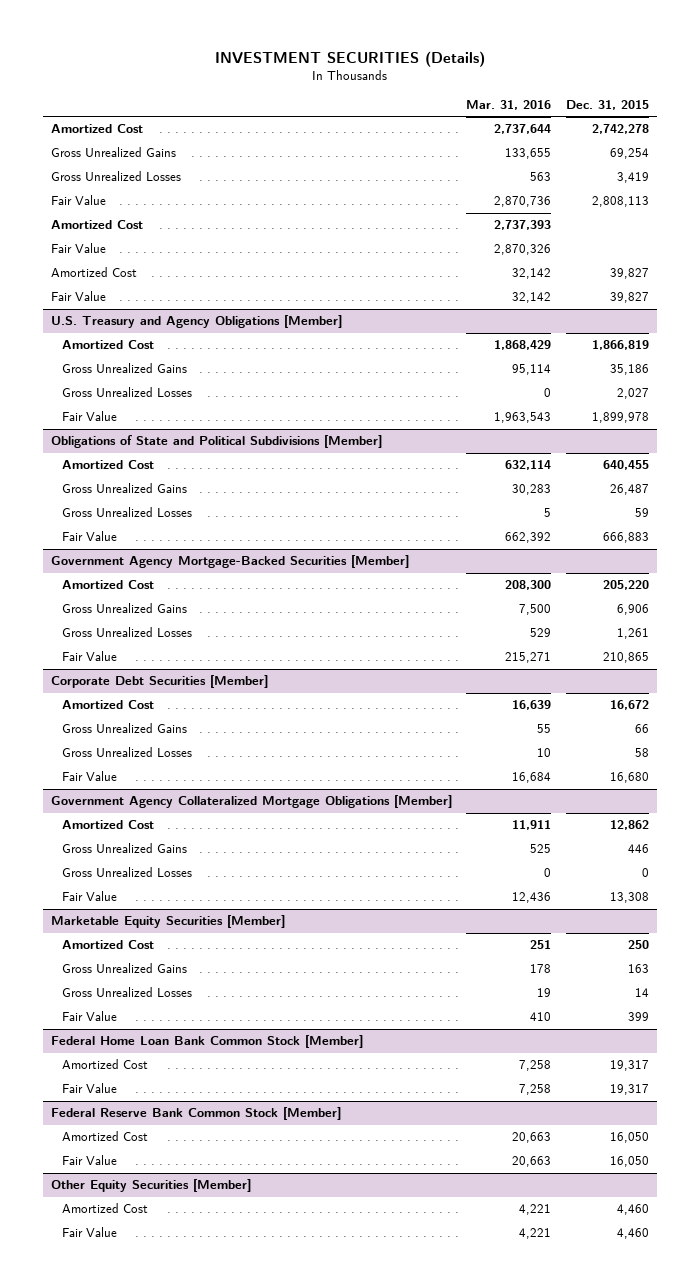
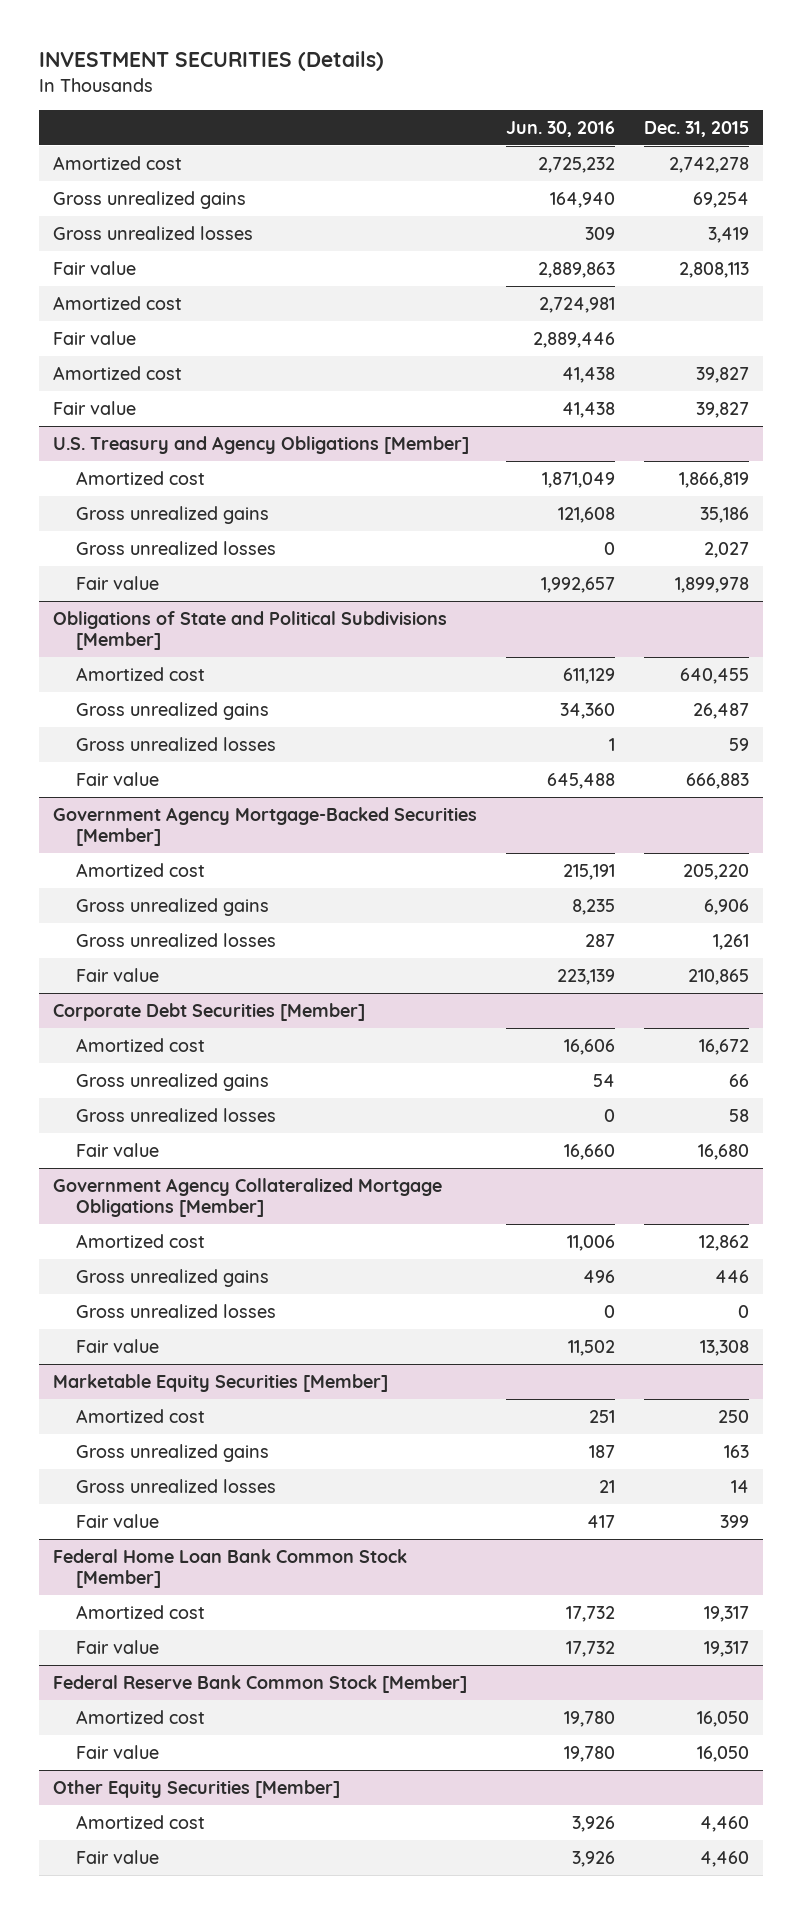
[466,99,552,110] Mar. 31, 2016 -> none
none -> [506,120,616,137] Jun. 30, 2016
[50,124,143,134] Amortized Cost -> [53,155,183,170] Amortized cost
[50,147,176,158] Gross Unrealized Gains -> [53,190,247,209] Gross unrealized gains
[50,171,181,182] Gross Unrealized Losses -> [53,225,254,240] Gross unrealized losses
[50,195,106,206] Fair Value -> [53,260,137,275] Fair value
[50,220,143,230] Amortized Cost -> [53,295,183,310] Amortized cost
[50,243,106,254] Fair Value -> [53,330,137,345] Fair value
[50,267,137,278] Amortized Cost -> [53,365,183,380] Amortized cost
[50,291,106,302] Fair Value -> [53,400,137,415] Fair value
[62,340,155,350] Amortized Cost -> [75,470,205,485] Amortized cost
[62,363,188,374] Gross Unrealized Gains -> [75,505,269,524] Gross unrealized gains
[62,387,193,398] Gross Unrealized Losses -> [75,540,276,555] Gross unrealized losses
[62,411,118,422] Fair Value -> [75,575,159,590] Fair value
[62,460,155,470] Amortized Cost -> [75,666,205,681] Amortized cost
[62,483,188,494] Gross Unrealized Gains -> [75,701,269,720] Gross unrealized gains
[62,507,193,518] Gross Unrealized Losses -> [75,736,276,751] Gross unrealized losses
[62,531,118,542] Fair Value -> [75,771,159,786] Fair value
[62,580,155,590] Amortized Cost -> [75,862,205,877] Amortized cost
[62,603,188,614] Gross Unrealized Gains -> [75,897,269,916] Gross unrealized gains
[62,627,193,638] Gross Unrealized Losses -> [75,932,276,947] Gross unrealized losses
[62,651,118,662] Fair Value -> [75,967,159,982] Fair value
[62,700,155,710] Amortized Cost -> [75,1037,205,1052] Amortized cost
[62,723,188,734] Gross Unrealized Gains -> [75,1072,269,1091] Gross unrealized gains
[62,747,193,758] Gross Unrealized Losses -> [75,1107,276,1122] Gross unrealized losses
[62,771,118,782] Fair Value -> [75,1142,159,1157] Fair value
[62,820,155,830] Amortized Cost -> [75,1233,205,1248] Amortized cost
[62,843,188,854] Gross Unrealized Gains -> [75,1268,269,1287] Gross unrealized gains
[62,867,193,878] Gross Unrealized Losses -> [75,1303,276,1318] Gross unrealized losses
[62,891,118,902] Fair Value -> [75,1338,159,1353] Fair value
[62,940,155,950] Amortized Cost -> [75,1408,205,1423] Amortized cost
[62,963,188,974] Gross Unrealized Gains -> [75,1443,269,1462] Gross unrealized gains
[62,987,193,998] Gross Unrealized Losses -> [75,1478,276,1493] Gross unrealized losses
[62,1011,118,1022] Fair Value -> [75,1513,159,1528] Fair value
[62,1059,149,1070] Amortized Cost -> [75,1604,205,1619] Amortized cost
[62,1083,118,1094] Fair Value -> [75,1639,159,1654] Fair value
[62,1131,149,1142] Amortized Cost -> [75,1709,205,1724] Amortized cost
[62,1155,118,1166] Fair Value -> [75,1744,159,1759] Fair value
[62,1203,149,1214] Amortized Cost -> [75,1814,205,1829] Amortized cost
[62,1227,118,1238] Fair Value -> [75,1849,159,1864] Fair value

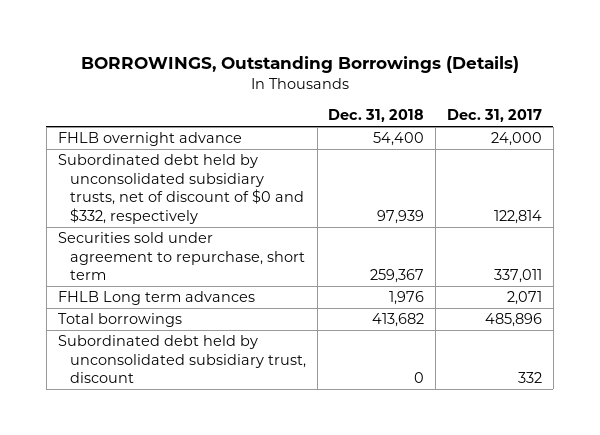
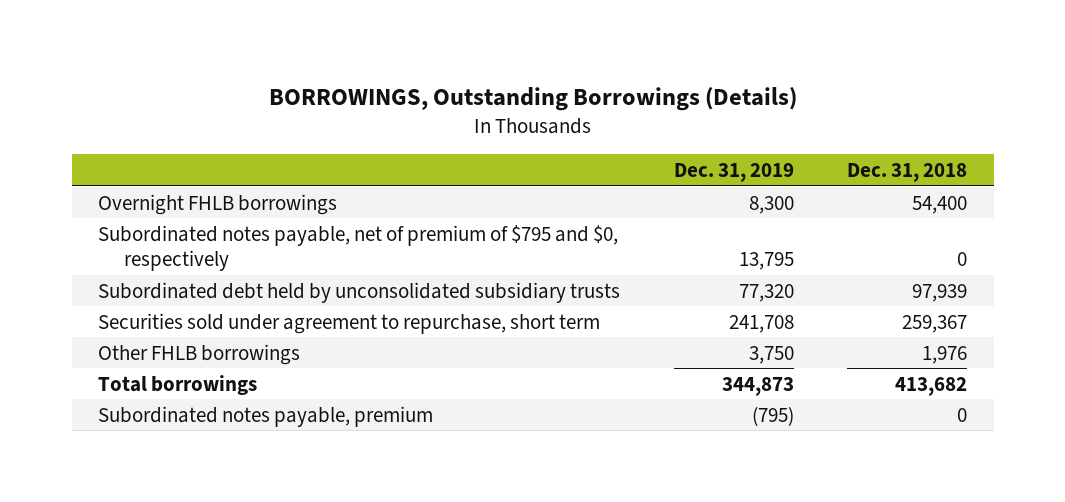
[447,108,543,122] Dec. 31, 2017 -> none
none -> [673,163,794,183] Dec. 31, 2019
[57,132,242,147] FHLB overnight advance -> [98,193,338,215] Overnight FHLB borrowings
none -> [98,224,619,271] Subordinated notes payable, net of premium of $795 and $0, respectively
[57,154,304,224] Subordinated debt held by unconsolidated subsidiary trusts, net of discount of $0 and $332, respectively -> [98,281,621,303] Subordinated debt held by unconsolidated subsidiary trusts
[57,291,255,306] FHLB Long term advances -> [98,343,301,365] Other FHLB borrowings
[57,335,306,384] Subordinated debt held by unconsolidated subsidiary trust, discount -> [98,405,434,427] Subordinated notes payable, premium

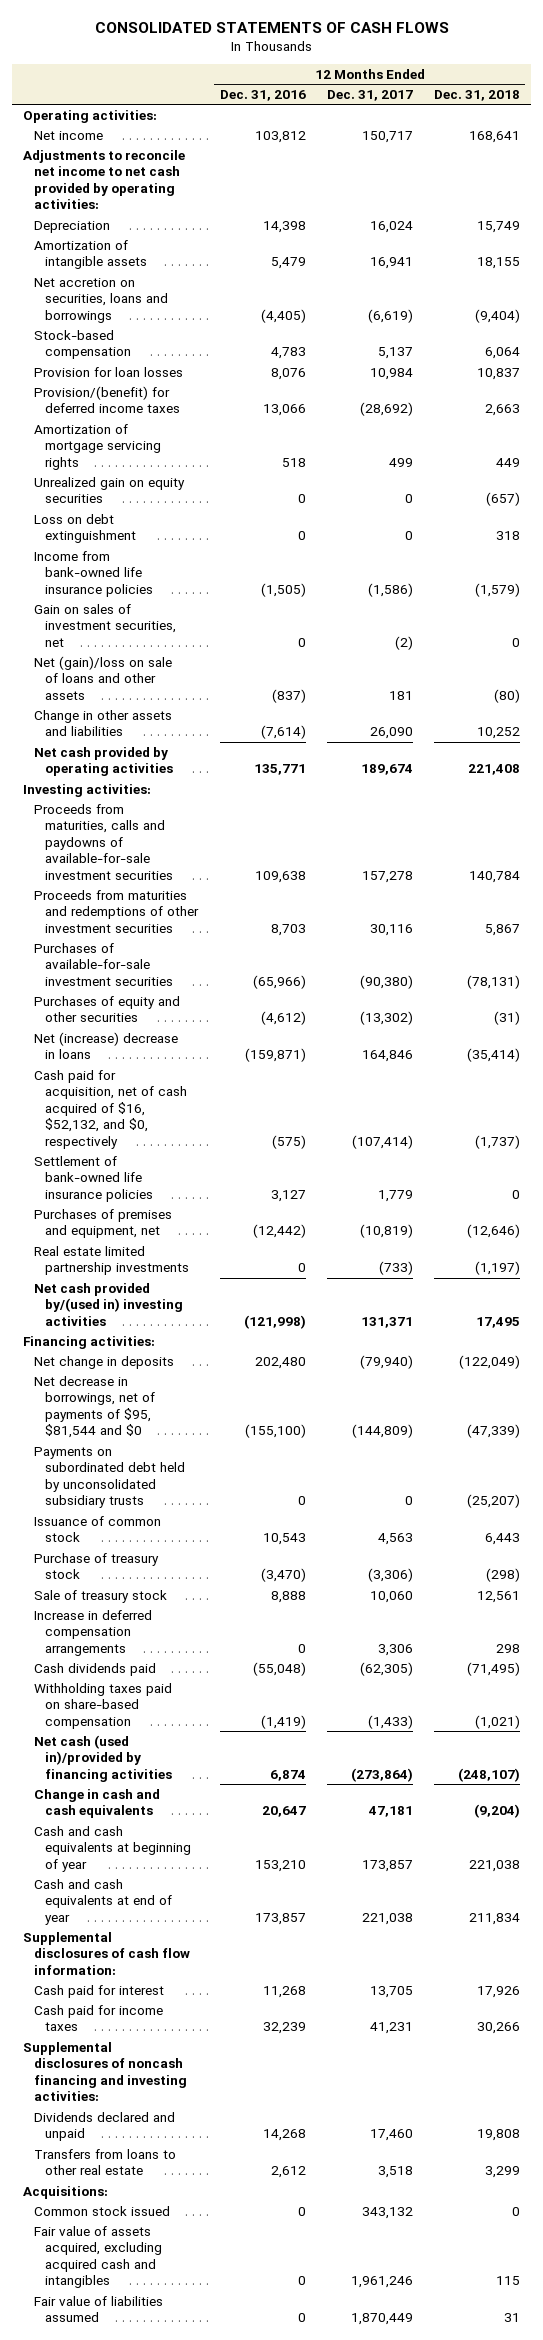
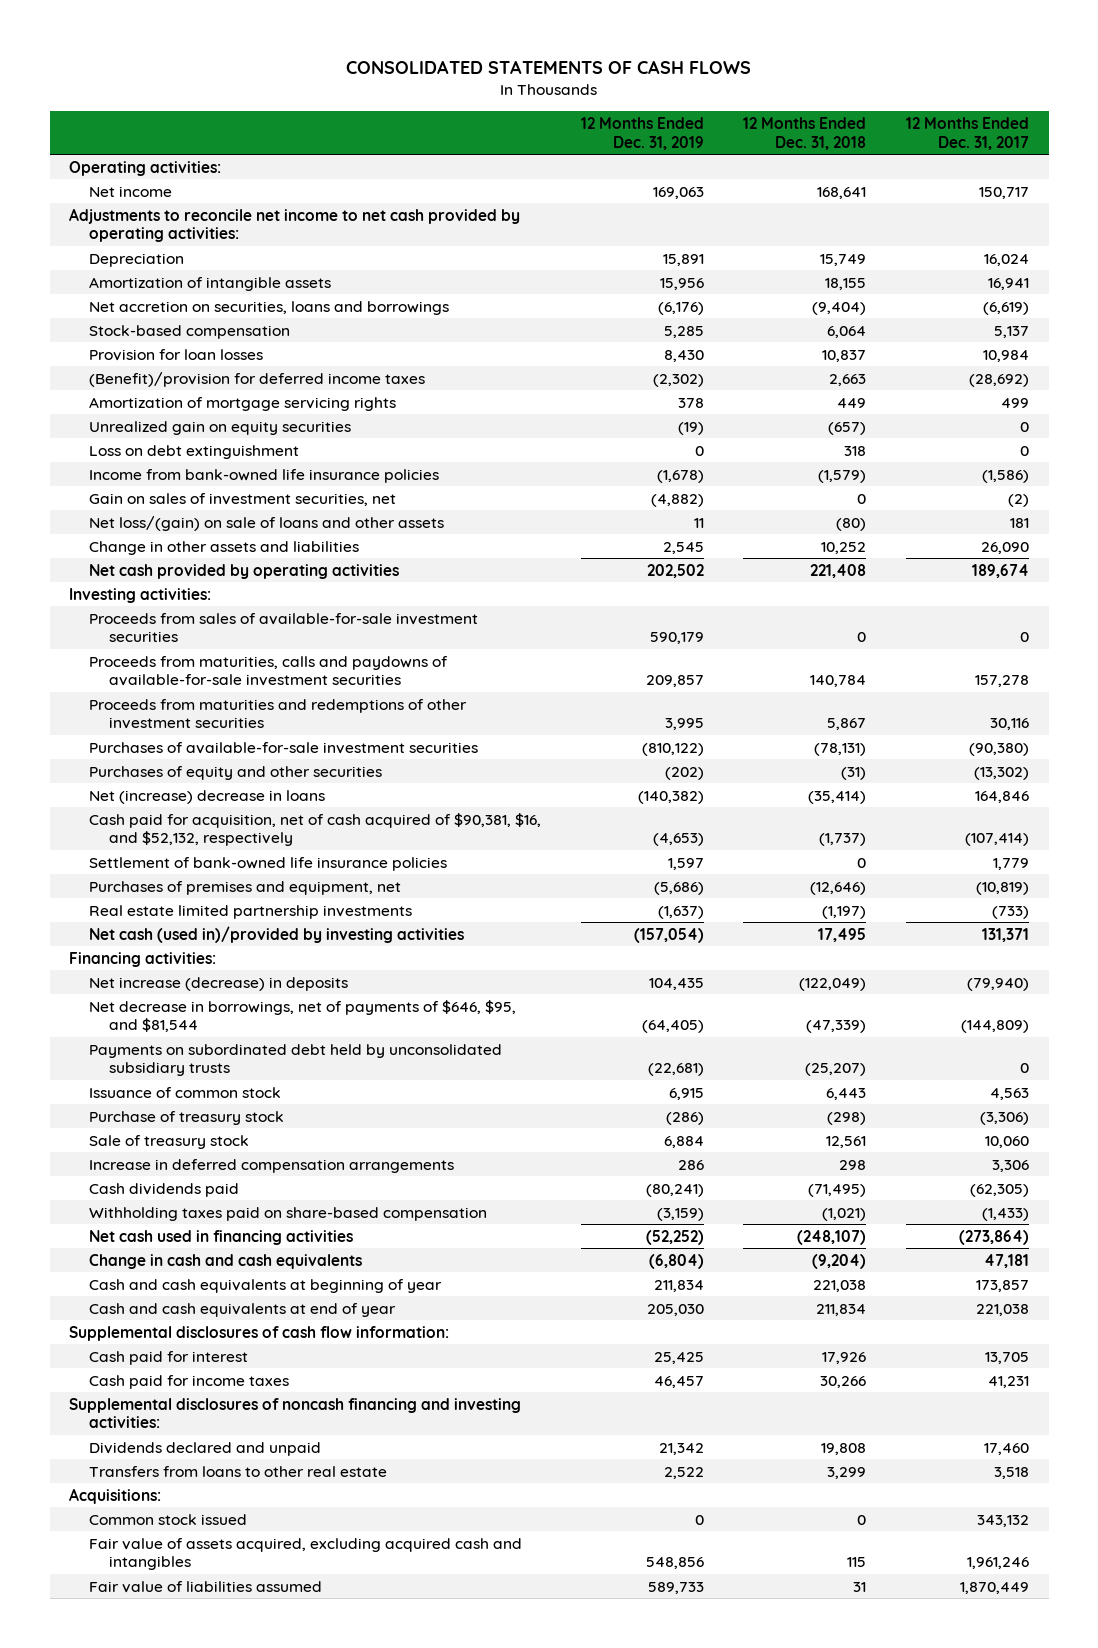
[219,89,306,101] Dec. 31, 2016 -> none
none -> [580,116,704,150] 12 Months Ended Dec. 31, 2019
[34,385,181,414] Provision/(benefit) for deferred income taxes -> [89,371,426,387] (Benefit)/provision for deferred income taxes
[34,655,173,700] Net (gain)/loss on sale of loans and other assets -> [89,515,445,531] Net loss/(gain) on sale of loans and other assets
none -> [89,612,479,643] Proceeds from sales of available-for-sale investment securities
[34,1069,188,1149] Cash paid for acquisition, net of cash acquired of $16, $52,132, and $0, respectively -> [89,812,542,847] Cash paid for acquisition, net of cash acquired of $90,381, $16, and $52,132, respectively
[34,1282,184,1326] Net cash provided by/(used in) investing activities -> [89,925,465,943] Net cash (used in)/provided by investing activities
[34,1355,175,1369] Net change in deposits -> [89,976,349,991] Net increase (decrease) in deposits
[34,1375,156,1439] Net decrease in borrowings, net of payments of $95, $81,544 and $0 -> [89,999,517,1033] Net decrease in borrowings, net of payments of $646, $95, and $81,544
[34,1734,173,1782] Net cash (used in)/provided by financing activities -> [89,1229,354,1245] Net cash used in financing activities

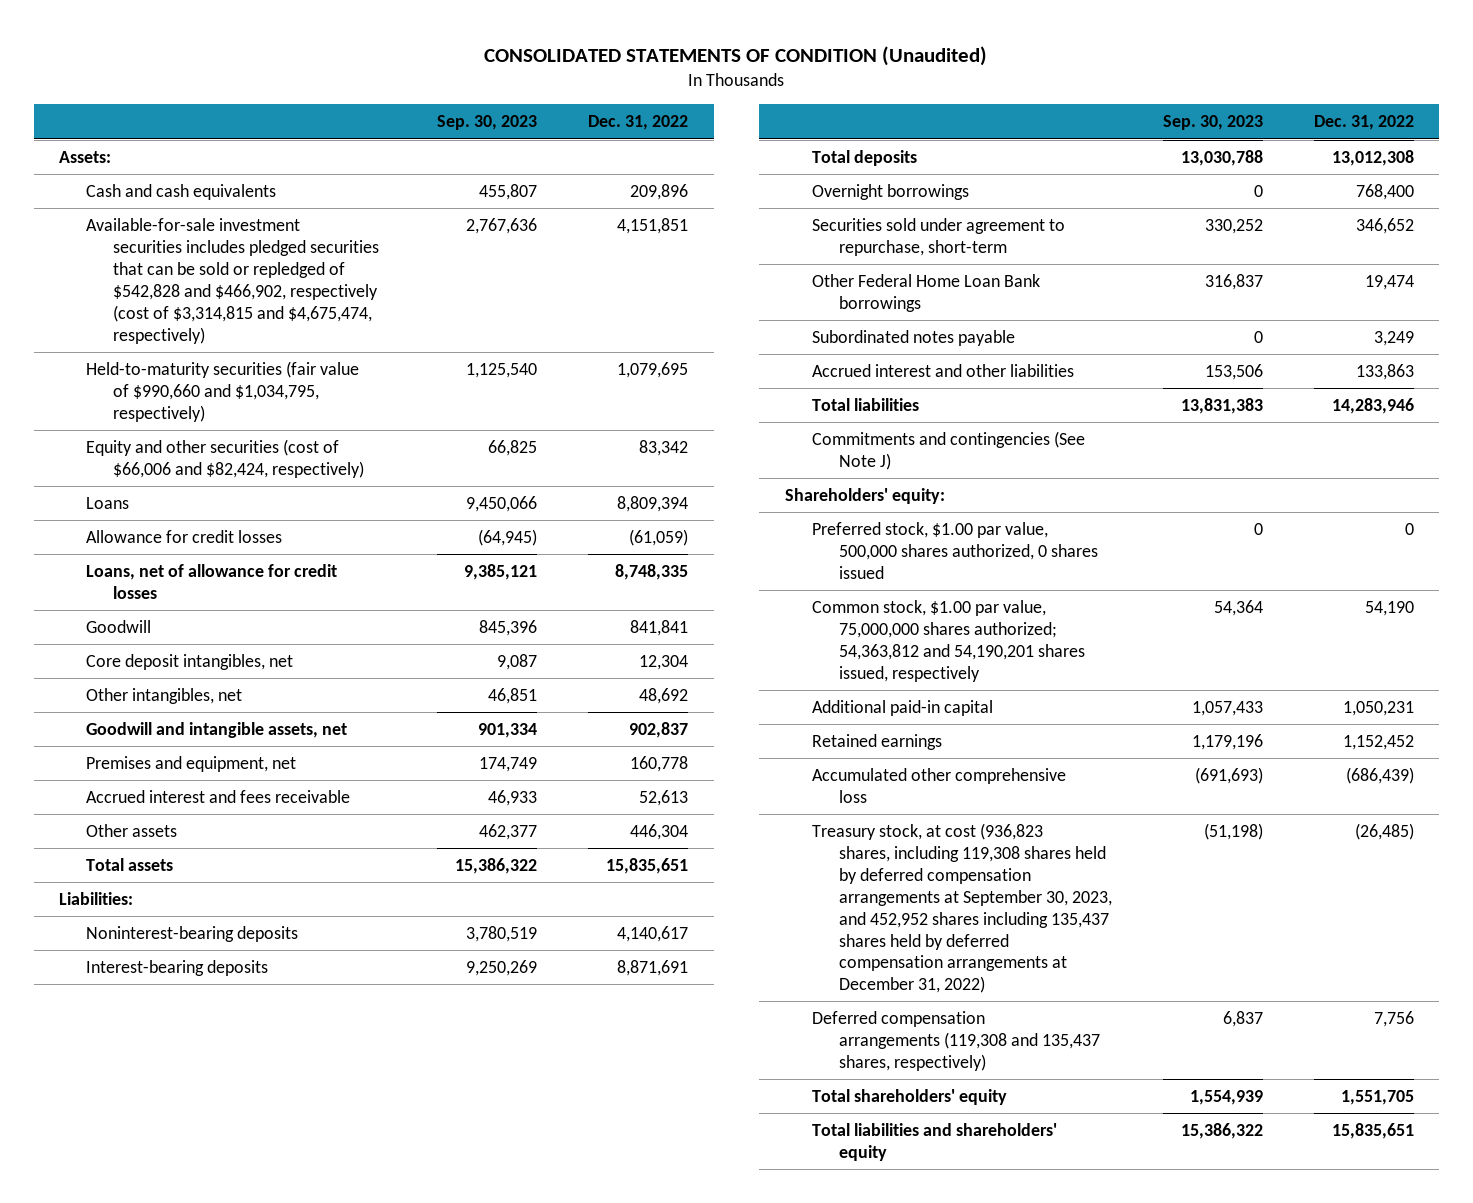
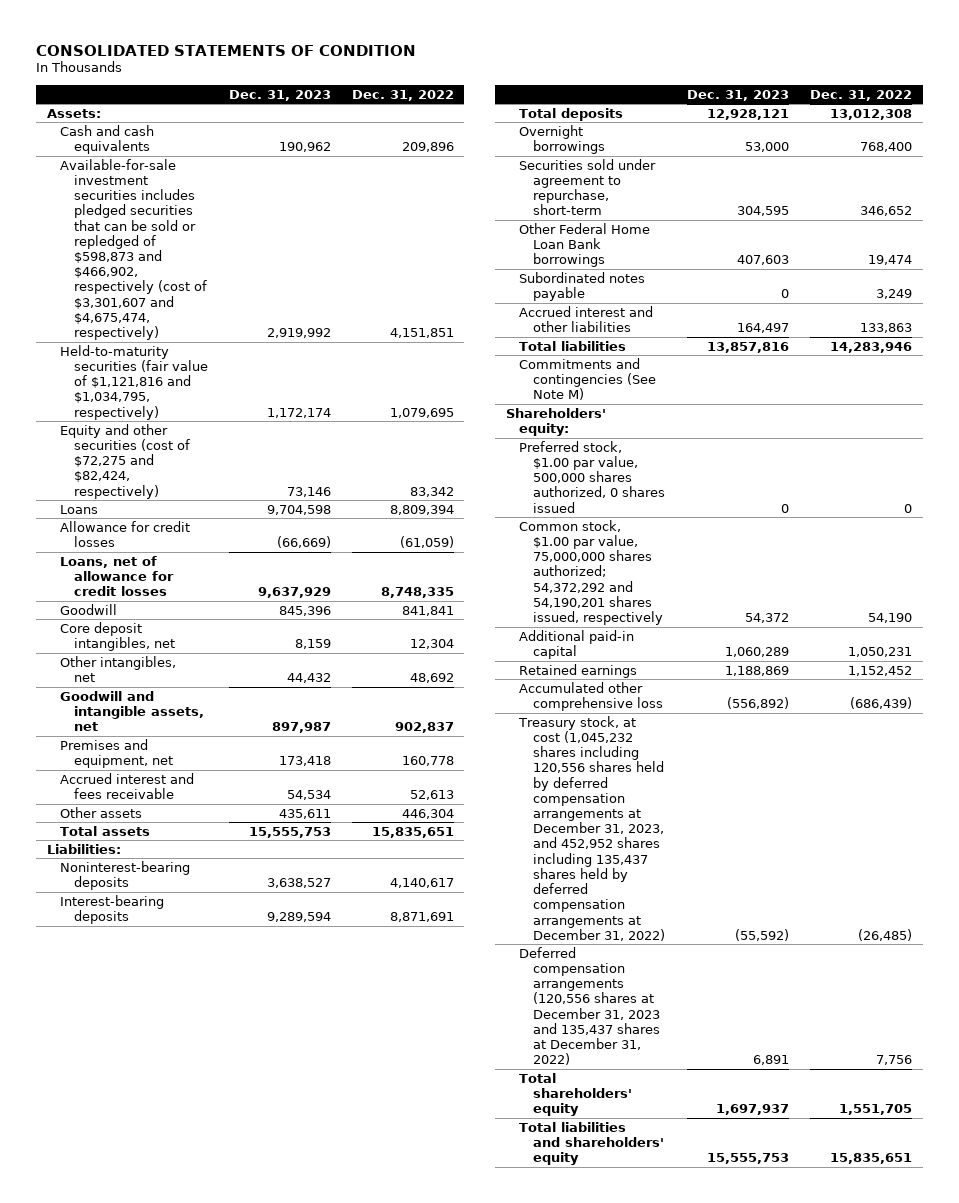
[484,45,988,66] CONSOLIDATED STATEMENTS OF CONDITION (Unaudited) -> [36,44,417,56] CONSOLIDATED STATEMENTS OF CONDITION
[437,115,538,131] Sep. 30, 2023 -> none
none -> [228,89,331,101] Dec. 31, 2023
[86,217,380,344] Available-for-sale investment securities includes pledged securities that can be sold or repledged of $542,828 and $466,902, respectively (cost of $3,314,815 and $4,675,474, respectively) -> [60,158,207,341] Available-for-sale investment securities includes pledged securities that can be sold or repledged of $598,873 and $466,902, respectively (cost of $3,301,607 and $4,675,474, respectively)
[86,360,360,422] Held-to-maturity securities (fair value of $990,660 and $1,034,795, respectively) -> [60,344,208,420] Held-to-maturity securities (fair value of $1,121,816 and $1,034,795, respectively)
[86,438,365,478] Equity and other securities (cost of $66,006 and $82,424, respectively) -> [60,423,190,499] Equity and other securities (cost of $72,275 and $82,424, respectively)
[811,430,1085,470] Commitments and contingencies (See Note J) -> [519,357,656,401] Commitments and contingencies (See Note M)
[811,599,1085,682] Common stock, $1.00 par value, 75,000,000 shares authorized; 54,363,812 and 54,190,201 shares issued, respectively -> [519,519,663,626] Common stock, $1.00 par value, 75,000,000 shares authorized; 54,372,292 and 54,190,201 shares issued, respectively
[811,822,1112,994] Treasury stock, at cost (936,823 shares, including 119,308 shares held by deferred compensation arrangements at September 30, 2023, and 452,952 shares including 135,437 shares held by deferred compensation arrangements at December 31, 2022) -> [518,715,665,941] Treasury stock, at cost (1,045,232 shares including 120,556 shares held by deferred compensation arrangements at December 31, 2023, and 452,952 shares including 135,437 shares held by deferred compensation arrangements at December 31, 2022)
[811,1010,1100,1071] Deferred compensation arrangements (119,308 and 135,437 shares, respectively) -> [519,946,660,1066] Deferred compensation arrangements (120,556 shares at December 31, 2023 and 135,437 shares at December 31, 2022)

